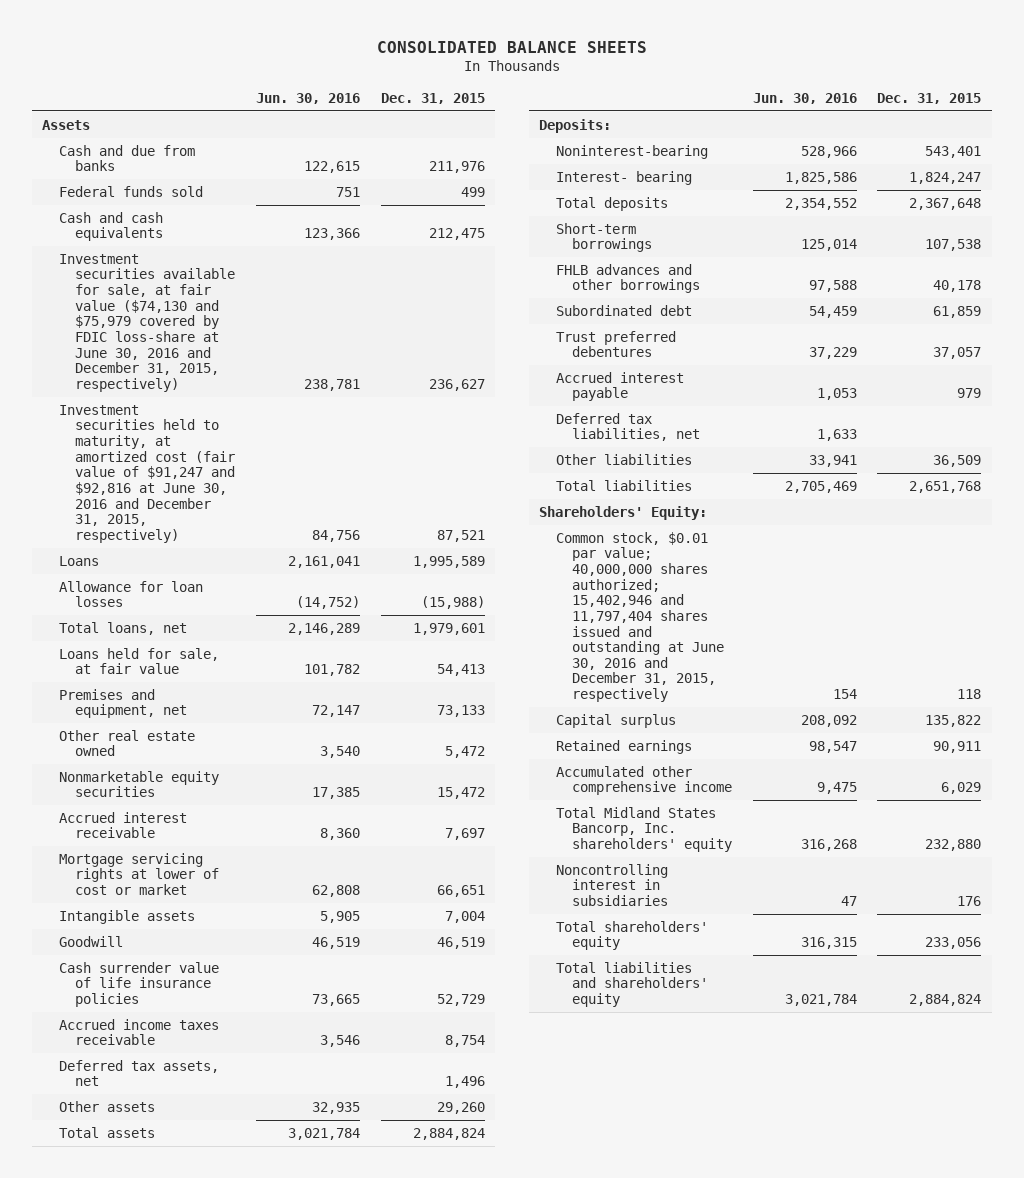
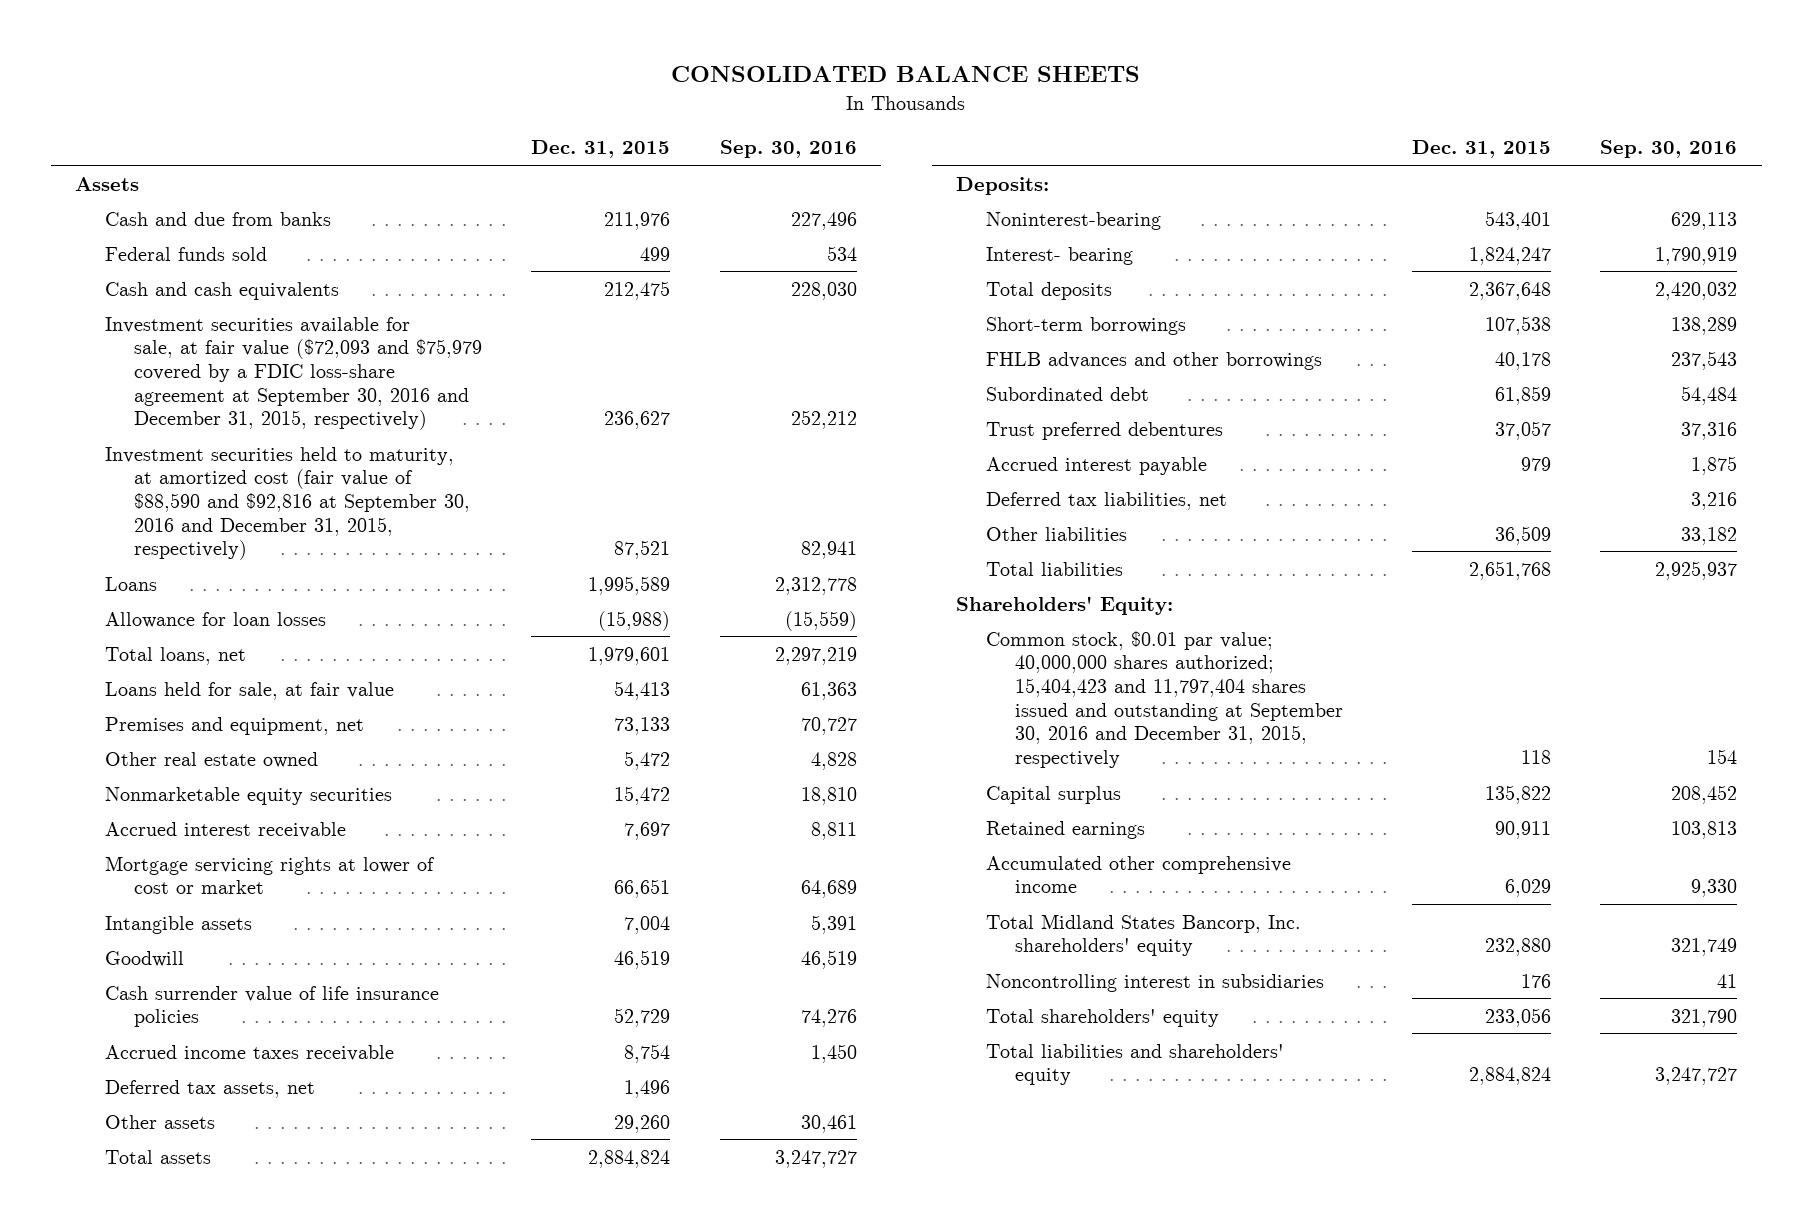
[255,92,360,104] Jun. 30, 2016 -> none
none -> [719,140,857,159] Sep. 30, 2016
[58,253,236,392] Investment securities available for sale, at fair value ($74,130 and $75,979 covered by FDIC loss-share at June 30, 2016 and December 31, 2015, respectively) -> [104,316,483,431] Investment securities available for sale, at fair value ($72,093 and $75,979 covered by a FDIC loss-share agreement at September 30, 2016 and December 31, 2015, respectively)
[58,404,236,543] Investment securities held to maturity, at amortized cost (fair value of $91,247 and $92,816 at June 30, 2016 and December 31, 2015, respectively) -> [104,446,471,561] Investment securities held to maturity, at amortized cost (fair value of $88,590 and $92,816 at September 30, 2016 and December 31, 2015, respectively)
[555,531,724,703] Common stock, $0.01 par value; 40,000,000 shares authorized; 15,402,946 and 11,797,404 shares issued and outstanding at June 30, 2016 and December 31, 2015, respectively -> [985,630,1343,769] Common stock, $0.01 par value; 40,000,000 shares authorized; 15,404,423 and 11,797,404 shares issued and outstanding at September 30, 2016 and December 31, 2015, respectively

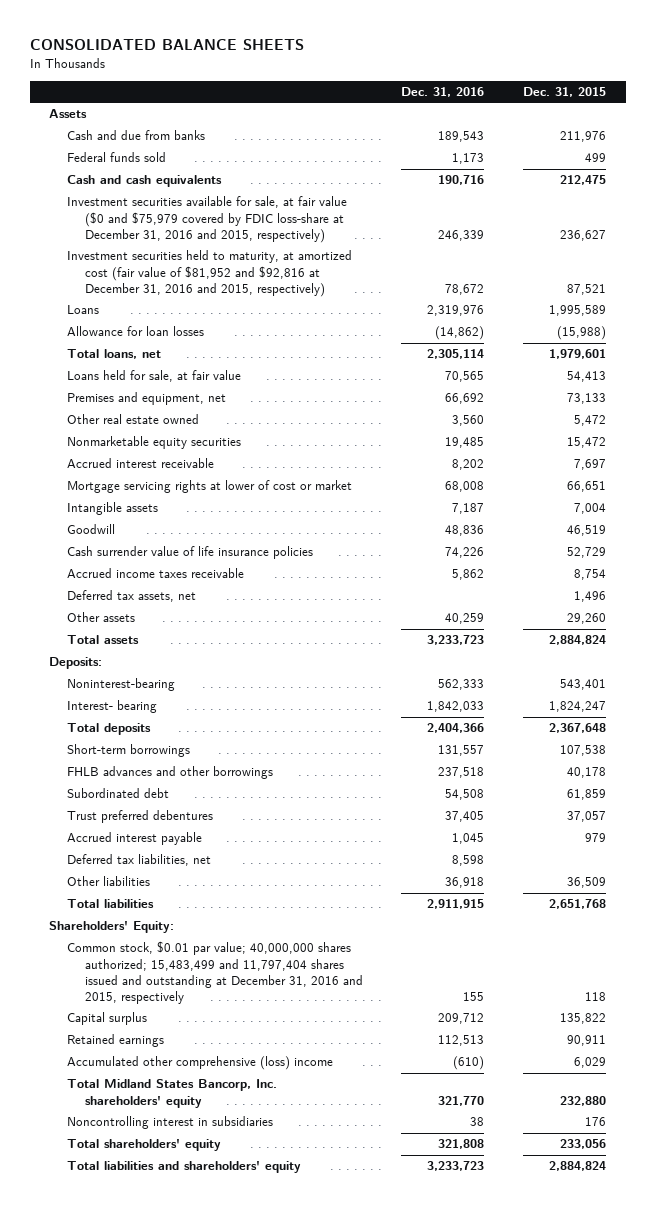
[719,140,857,159] Sep. 30, 2016 -> none
none -> [401,87,485,98] Dec. 31, 2016
[104,316,483,431] Investment securities available for sale, at fair value ($72,093 and $75,979 covered by a FDIC loss-share agreement at September 30, 2016 and December 31, 2015, respectively) -> [66,196,347,243] Investment securities available for sale, at fair value ($0 and $75,979 covered by FDIC loss-share at December 31, 2016 and 2015, respectively)
[104,446,471,561] Investment securities held to maturity, at amortized cost (fair value of $88,590 and $92,816 at September 30, 2016 and December 31, 2015, respectively) -> [66,250,352,297] Investment securities held to maturity, at amortized cost (fair value of $81,952 and $92,816 at December 31, 2016 and 2015, respectively)
[985,630,1343,769] Common stock, $0.01 par value; 40,000,000 shares authorized; 15,404,423 and 11,797,404 shares issued and outstanding at September 30, 2016 and December 31, 2015, respectively -> [66,941,363,1004] Common stock, $0.01 par value; 40,000,000 shares authorized; 15,483,499 and 11,797,404 shares issued and outstanding at December 31, 2016 and 2015, respectively
[985,855,1291,894] Accumulated other comprehensive income -> [66,1056,333,1071] Accumulated other comprehensive (loss) income

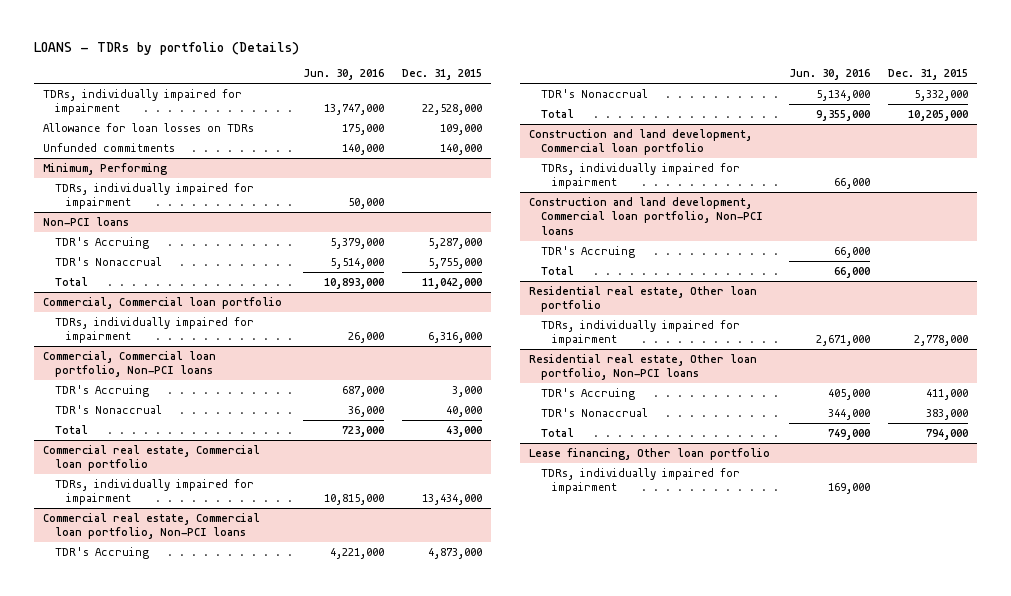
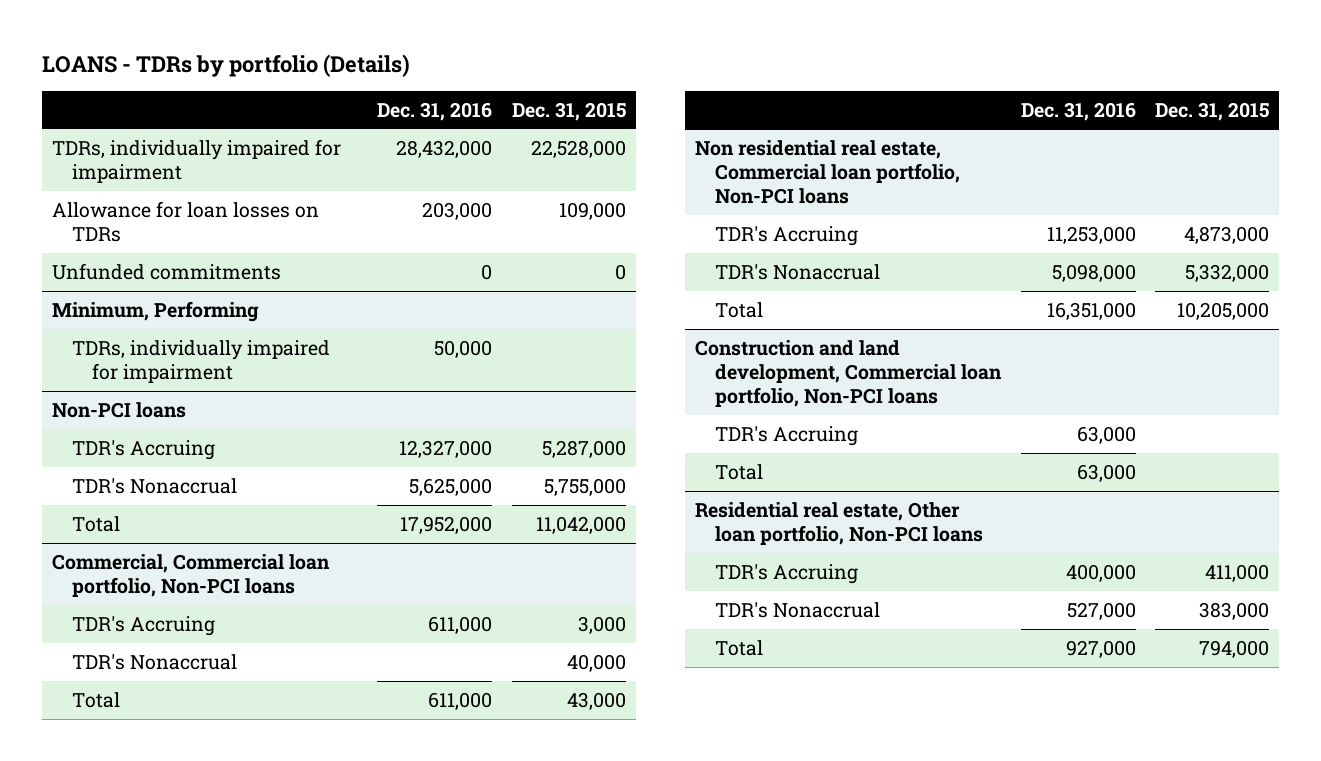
[302,69,384,81] Jun. 30, 2016 -> none
none -> [377,101,493,121] Dec. 31, 2016
[439,143,482,155] 140,000 -> [615,263,627,280] 0
[43,296,283,309] Commercial, Commercial loan portfolio -> none
[54,316,254,344] TDRs, individually impaired for impairment -> none
[43,444,261,472] Commercial real estate, Commercial loan portfolio -> none
[54,478,254,506] TDRs, individually impaired for impairment -> none
[43,512,261,540] Commercial real estate, Commercial loan portfolio, Non-PCI loans -> [694,139,960,205] Non residential real estate, Commercial loan portfolio, Non-PCI loans
[529,128,753,156] Construction and land development, Commercial loan portfolio -> none
[540,162,740,190] TDRs, individually impaired for impairment -> none
[529,285,758,313] Residential real estate, Other loan portfolio -> none
[540,319,740,347] TDRs, individually impaired for impairment -> none
[529,447,771,460] Lease financing, Other loan portfolio -> none
[540,467,740,495] TDRs, individually impaired for impairment -> none

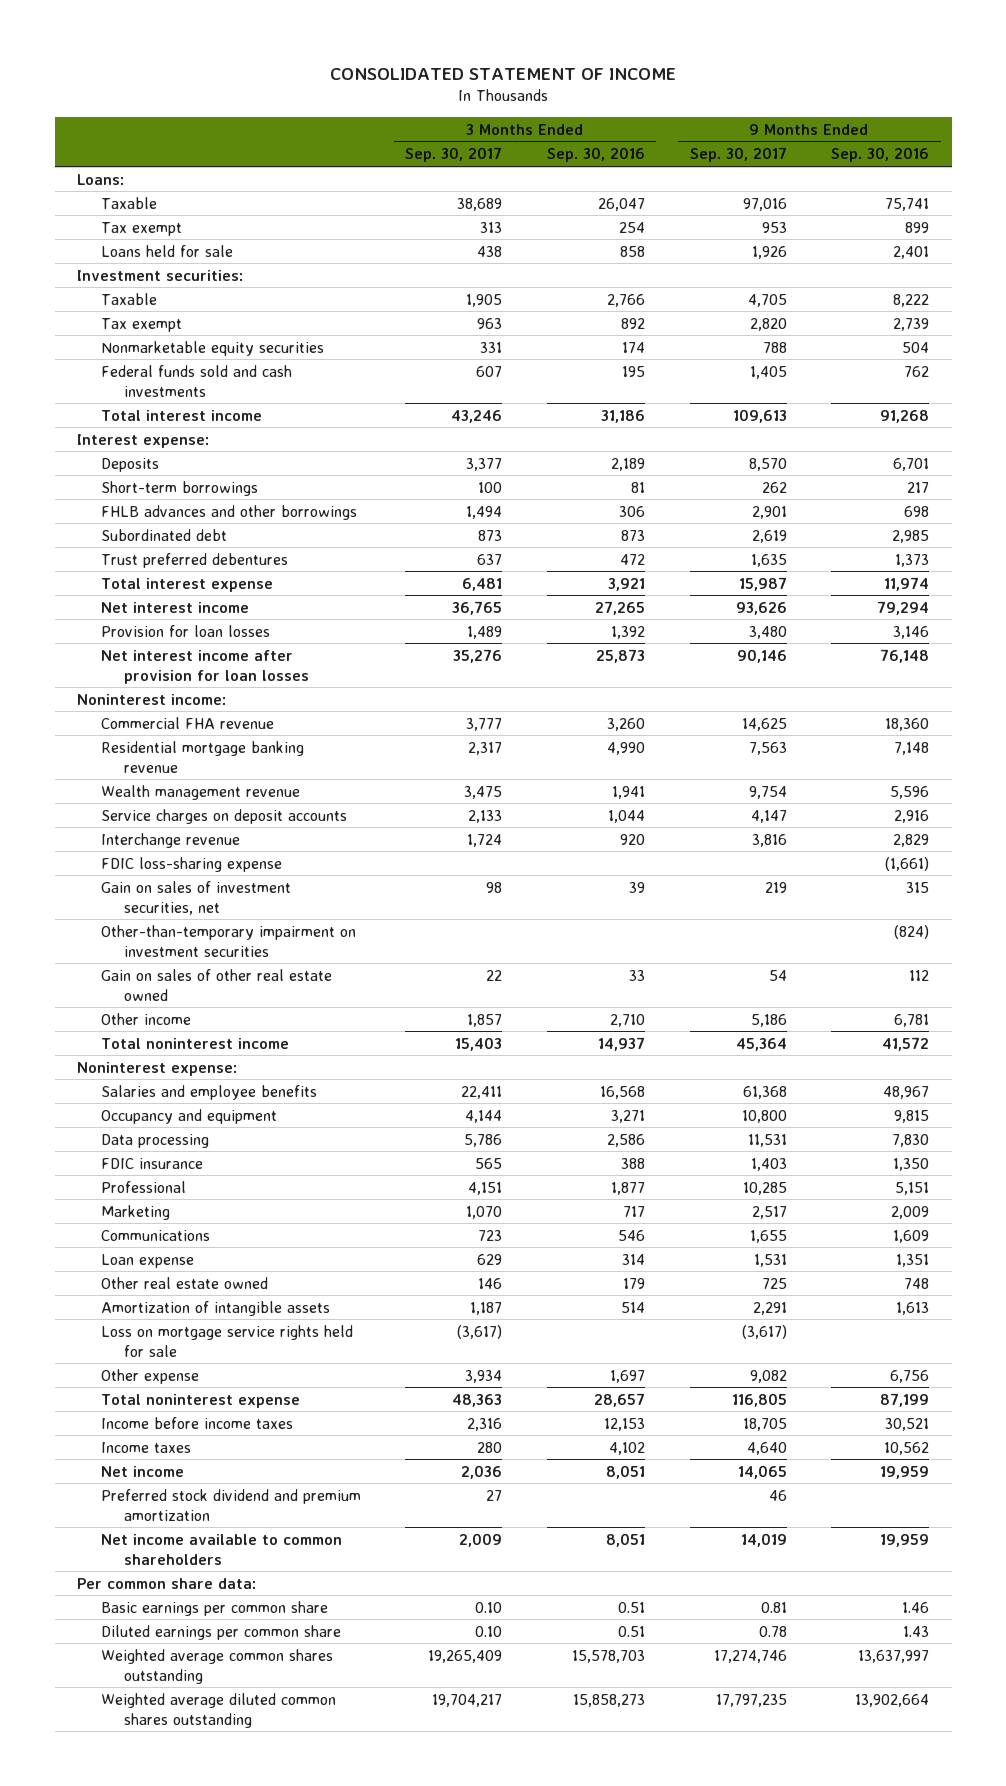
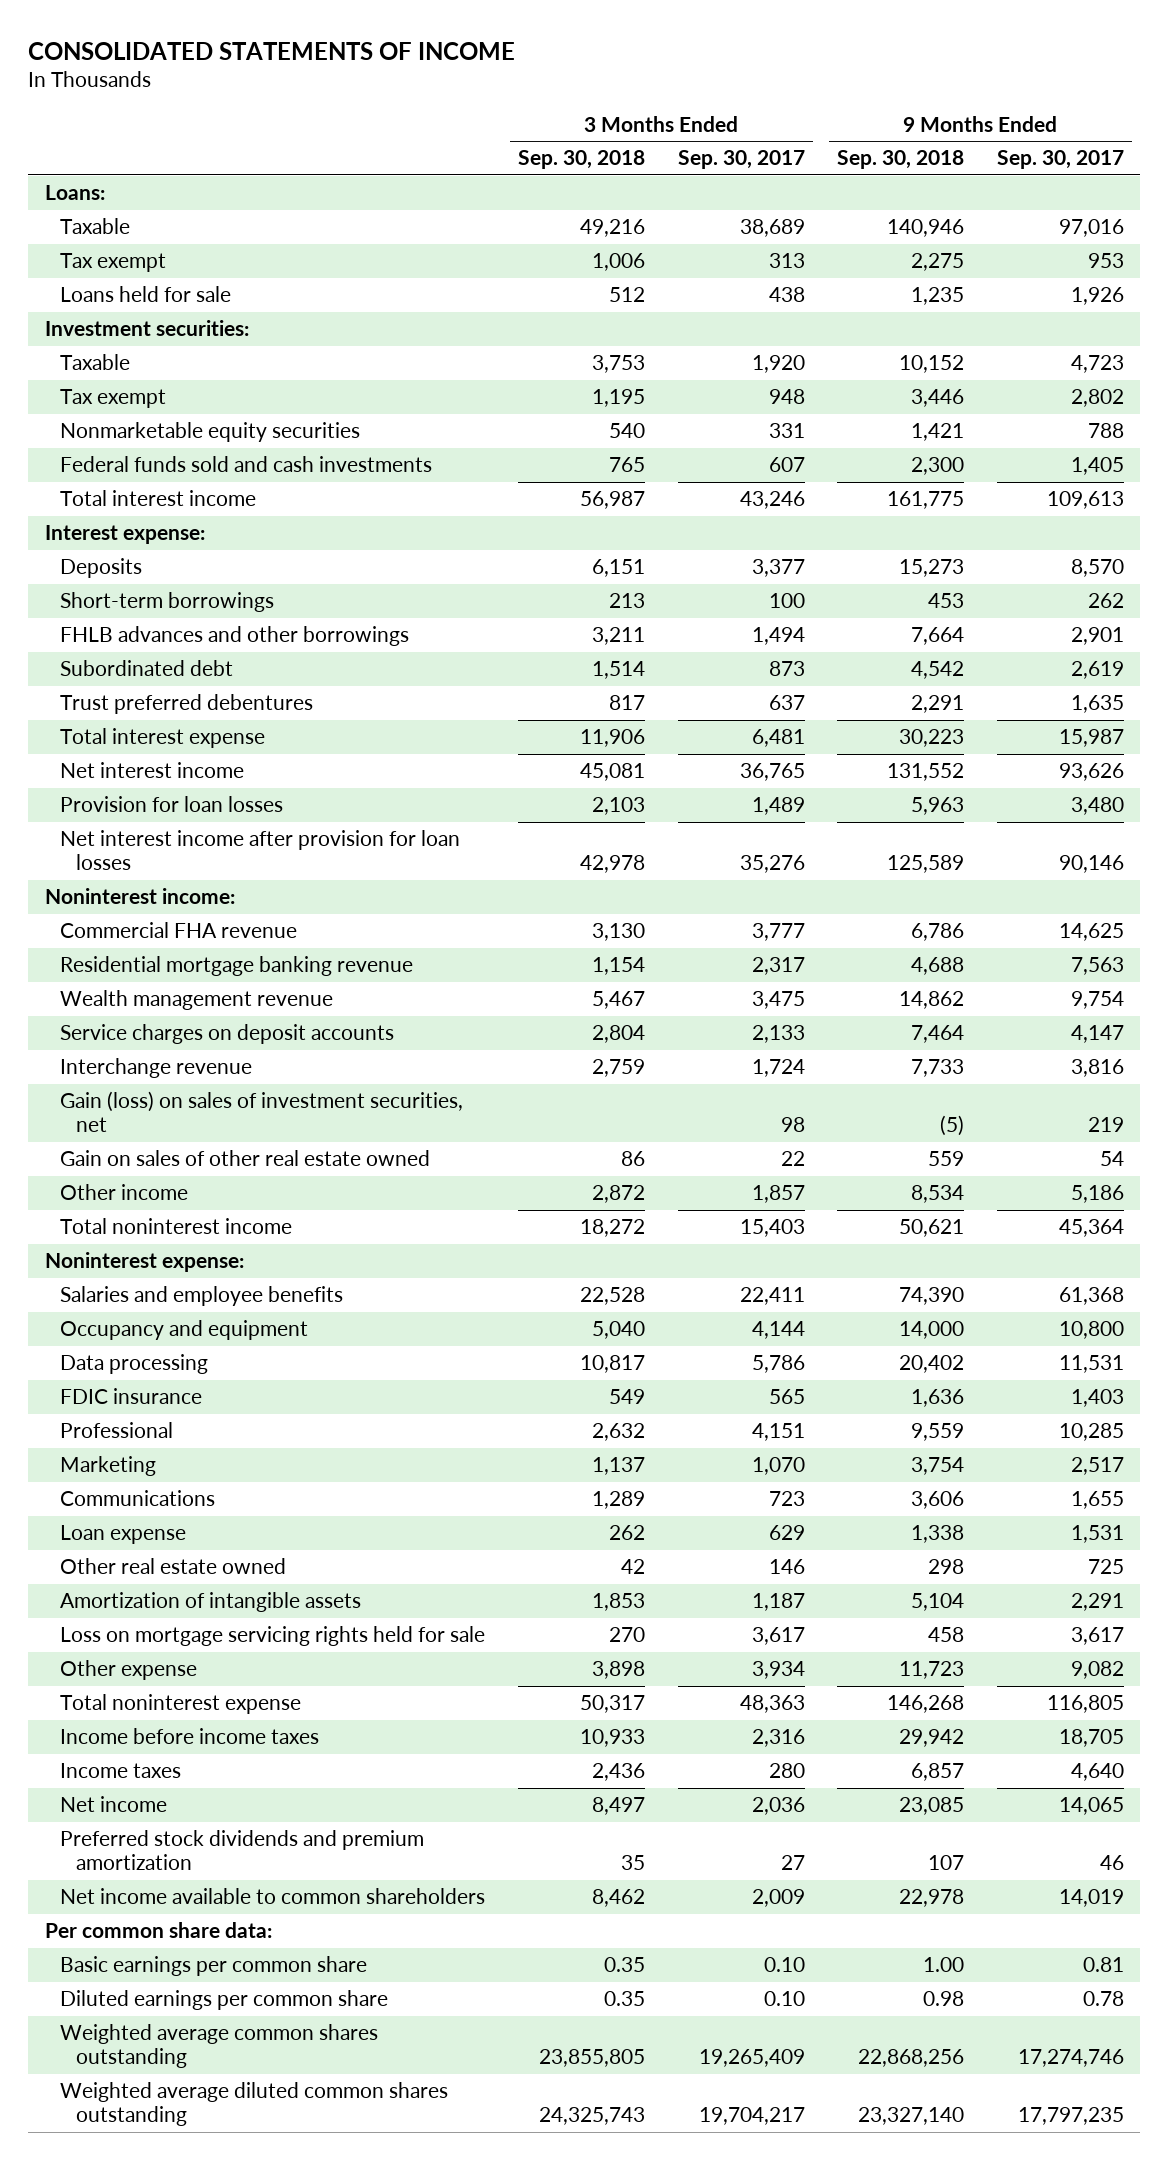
[330,67,677,80] CONSOLIDATED STATEMENT OF INCOME -> [28,41,516,60] CONSOLIDATED STATEMENTS OF INCOME
[546,147,645,163] Sep. 30, 2016 -> none
[831,147,930,163] Sep. 30, 2016 -> none
none -> [517,150,645,170] Sep. 30, 2018
none -> [837,150,965,170] Sep. 30, 2018
[466,293,503,307] 1,905 -> [751,355,805,374] 1,920
[747,293,787,307] 4,705 -> [1070,355,1124,374] 4,723
[477,317,503,329] 963 -> [768,389,805,405] 948
[749,317,787,331] 2,820 -> [1070,389,1124,408] 2,802
[100,856,282,872] FDIC loss-sharing expense -> none
[100,924,356,957] Other-than-temporary impairment on investment securities -> none
[100,880,291,915] Gain on sales of investment securities, net -> [60,1091,464,1133] Gain (loss) on sales of investment securities, net
[100,1324,353,1357] Loss on mortgage service rights held for sale -> [60,1626,486,1647] Loss on mortgage servicing rights held for sale
[457,1324,503,1339] (3,617) -> [751,1627,805,1646] 3,617
[741,1324,787,1339] (3,617) -> [1070,1627,1124,1646] 3,617
[100,1488,361,1521] Preferred stock dividend and premium amortization -> [60,1830,425,1871] Preferred stock dividends and premium amortization

